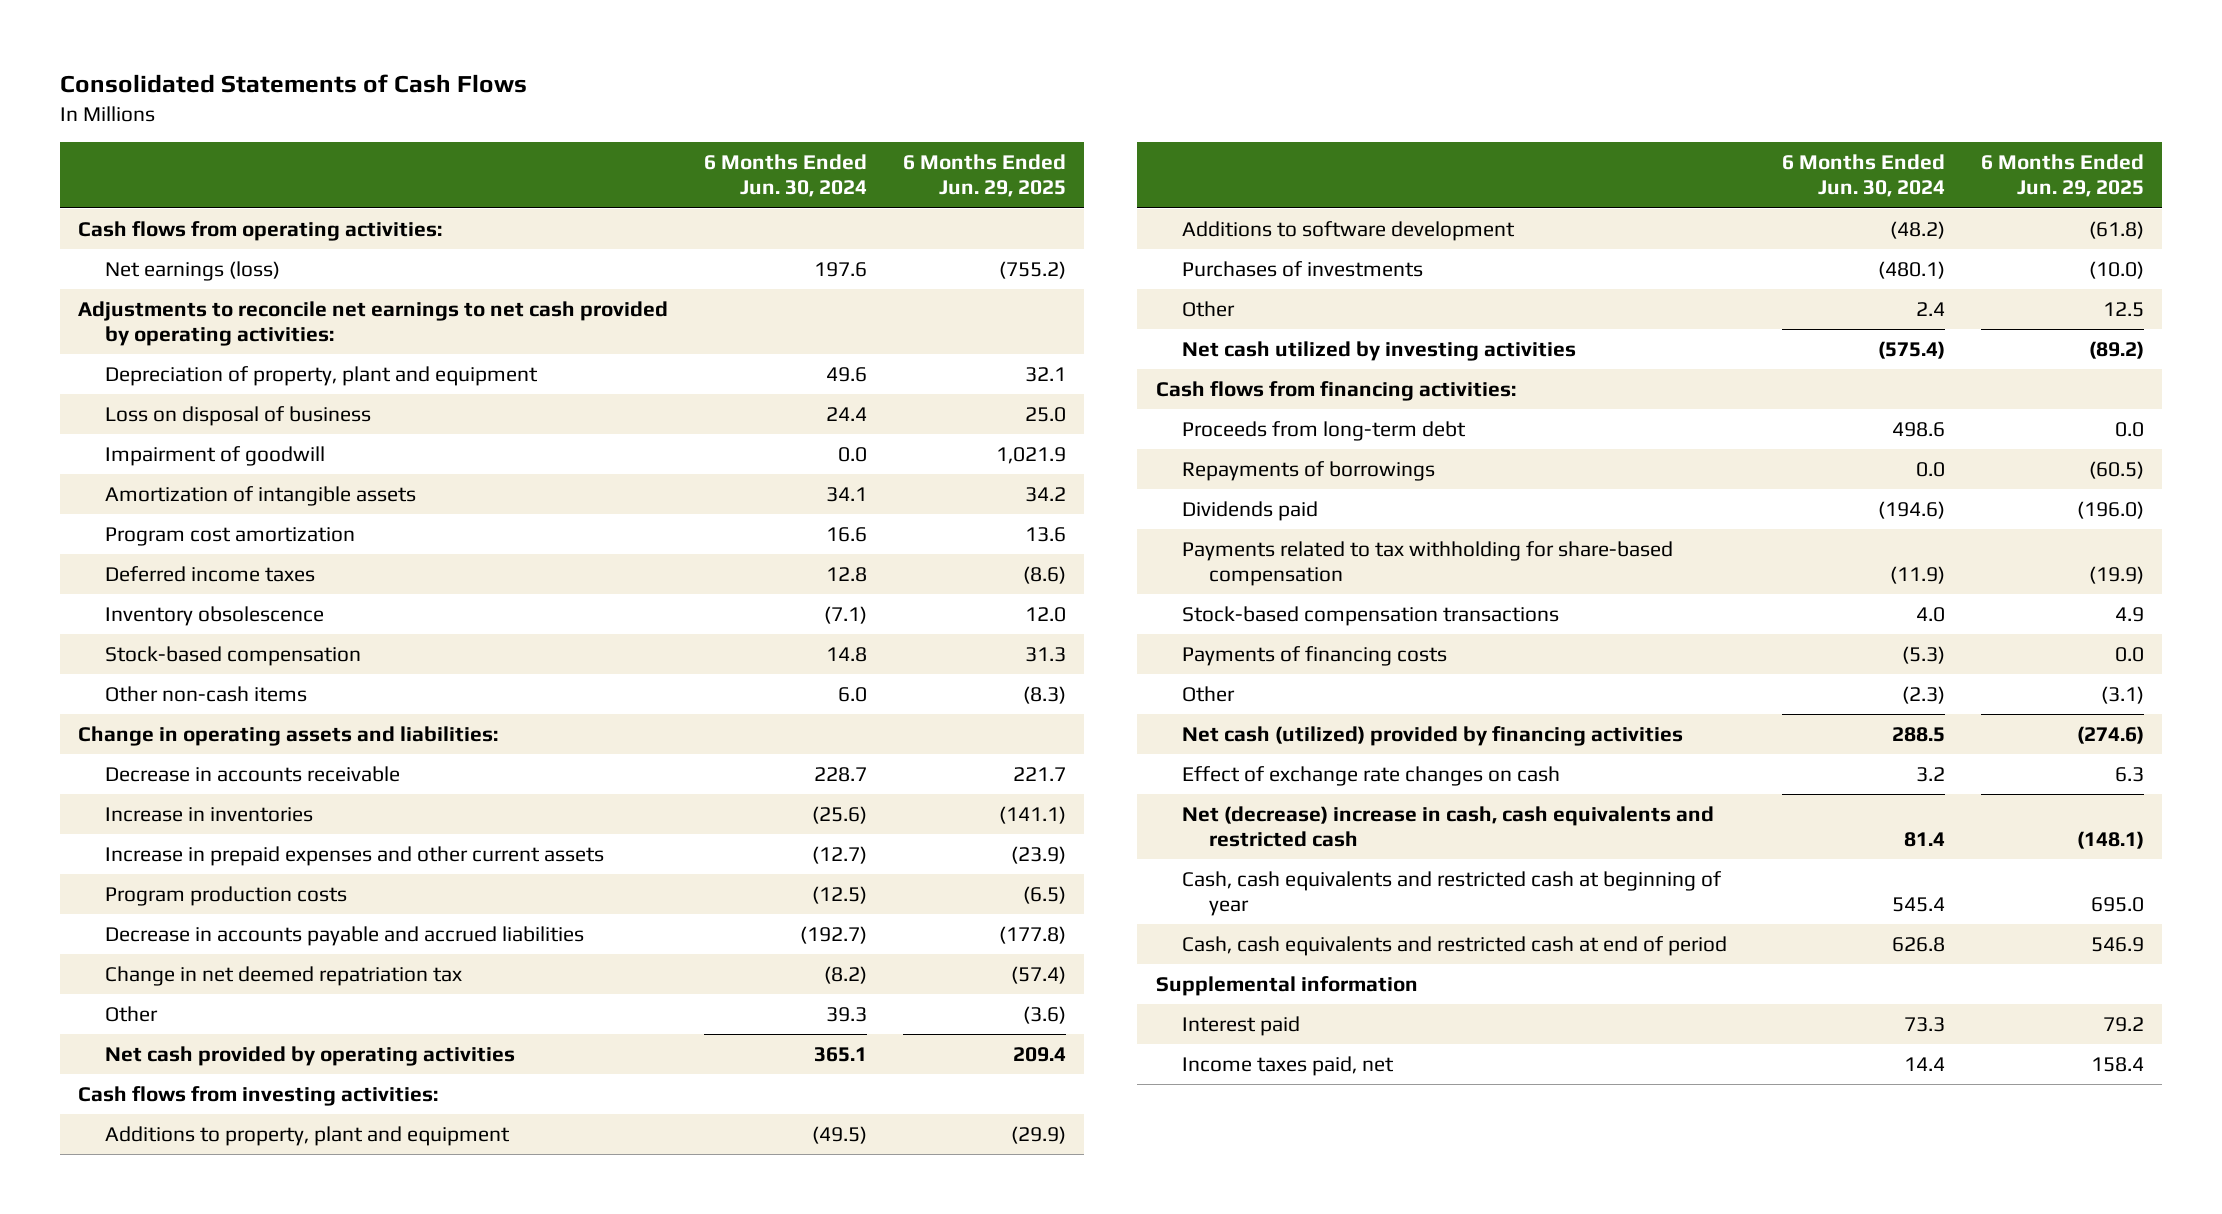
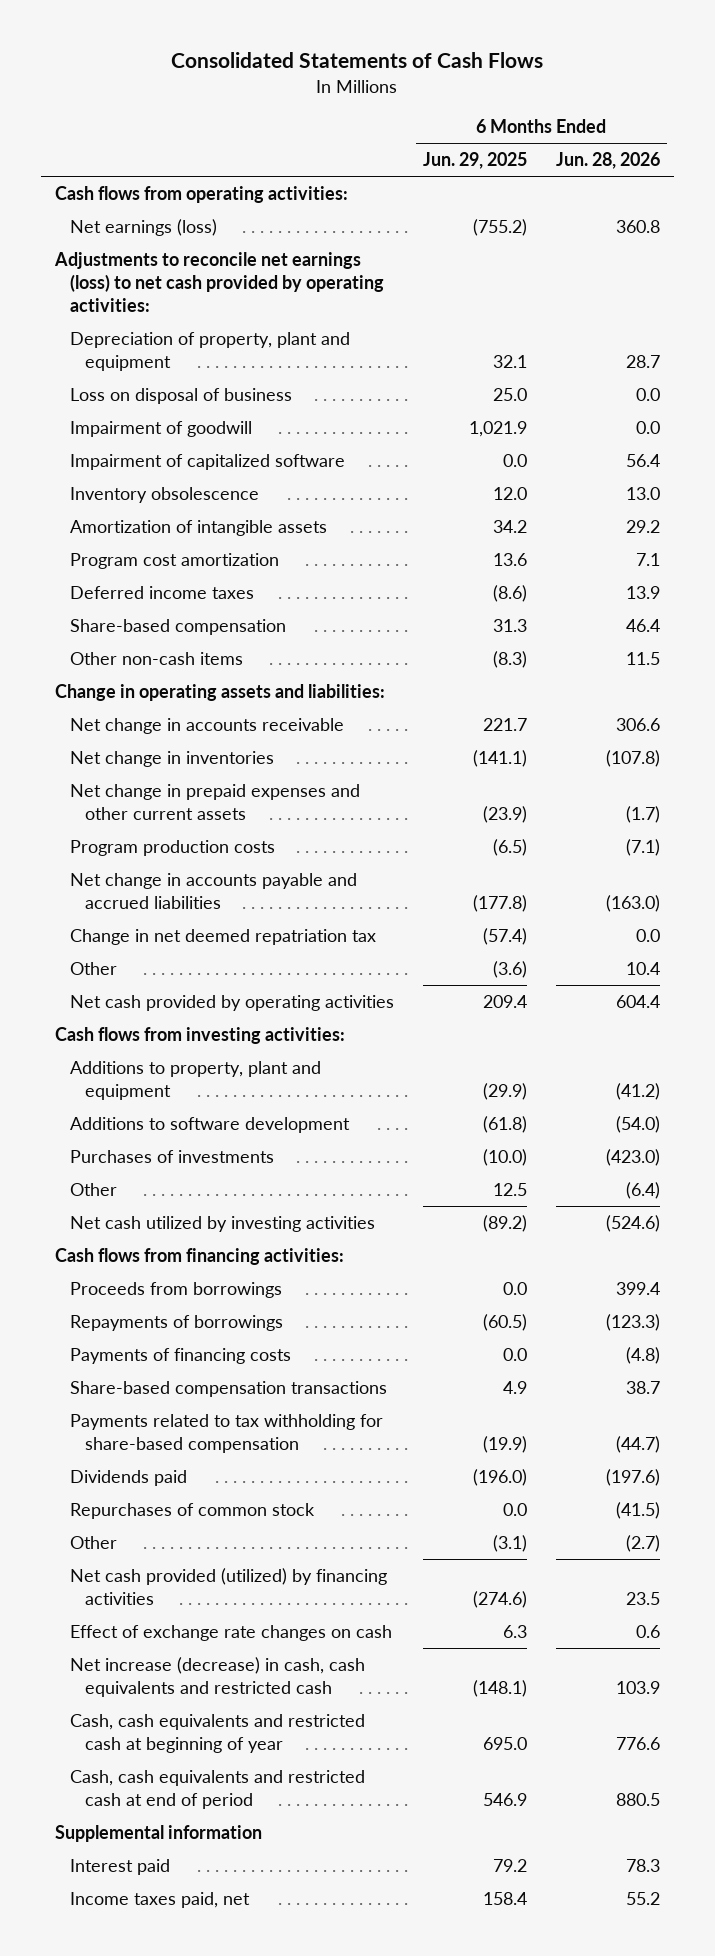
[703,154,867,198] 6 Months Ended Jun. 30, 2024 -> none
none -> [555,152,660,170] Jun. 28, 2026
[77,301,668,346] Adjustments to reconcile net earnings to net cash provided by operating activities: -> [54,251,384,312] Adjustments to reconcile net earnings (loss) to net cash provided by operating activities:
none -> [69,453,345,470] Impairment of capitalized software
[104,606,324,627] Inventory obsolescence -> [69,486,259,503] Inventory obsolescence
[104,646,361,667] Stock-based compensation -> [69,618,286,635] Share-based compensation
[104,766,400,783] Decrease in accounts receivable -> [69,717,344,734] Net change in accounts receivable
[104,807,313,823] Increase in inventories -> [69,750,274,767] Net change in inventories
[104,846,604,867] Increase in prepaid expenses and other current assets -> [69,783,360,820] Net change in prepaid expenses and other current assets
[104,926,584,947] Decrease in accounts payable and accrued liabilities -> [69,872,357,909] Net change in accounts payable and accrued liabilities
[1182,421,1467,442] Proceeds from long-term debt -> [69,1281,282,1298] Proceeds from borrowings
[1182,606,1560,627] Stock-based compensation transactions -> none
none -> [69,1380,387,1397] Share-based compensation transactions
[1182,541,1674,586] Payments related to tax withholding for share-based compensation -> [69,1413,383,1453] Payments related to tax withholding for share-based compensation
[1182,501,1319,522] Dividends paid -> [69,1469,187,1486] Dividends paid
none -> [69,1502,315,1519] Repurchases of common stock
[1182,726,1684,747] Net cash (utilized) provided by financing activities -> [69,1567,387,1605] Net cash provided (utilized) by financing activities
[1182,806,1715,847] Net (decrease) increase in cash, cash equivalents and restricted cash -> [69,1656,365,1697] Net increase (decrease) in cash, cash equivalents and restricted cash

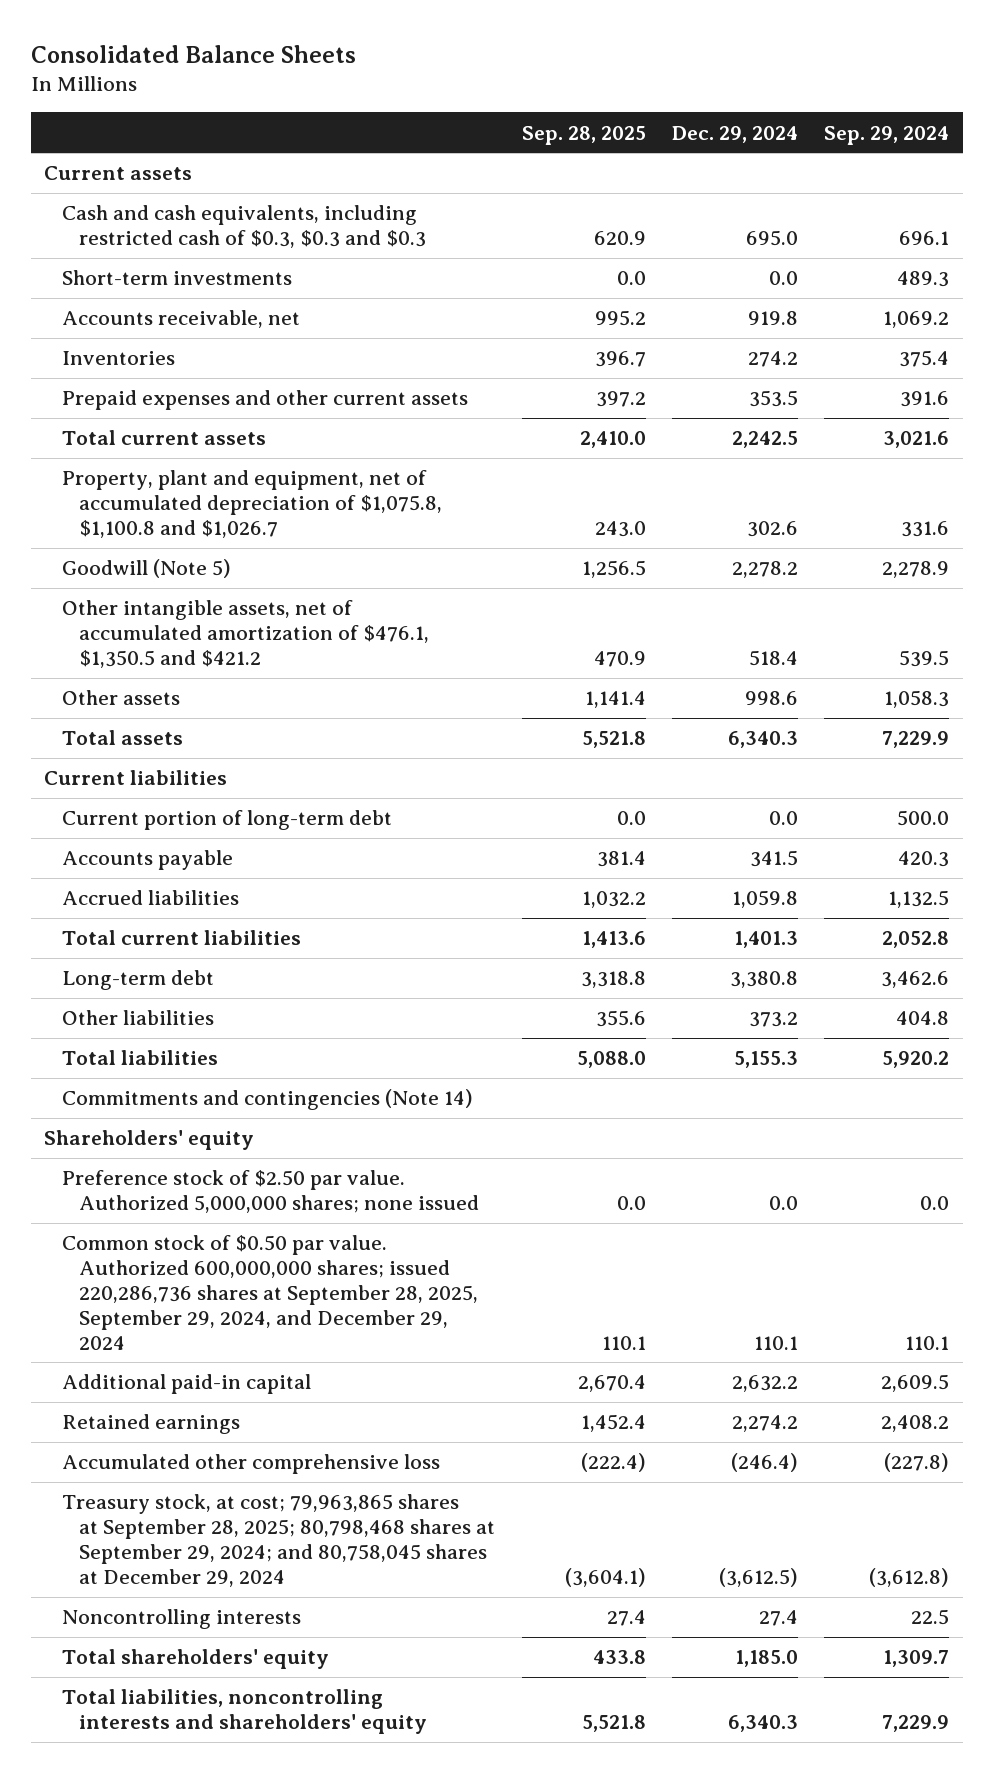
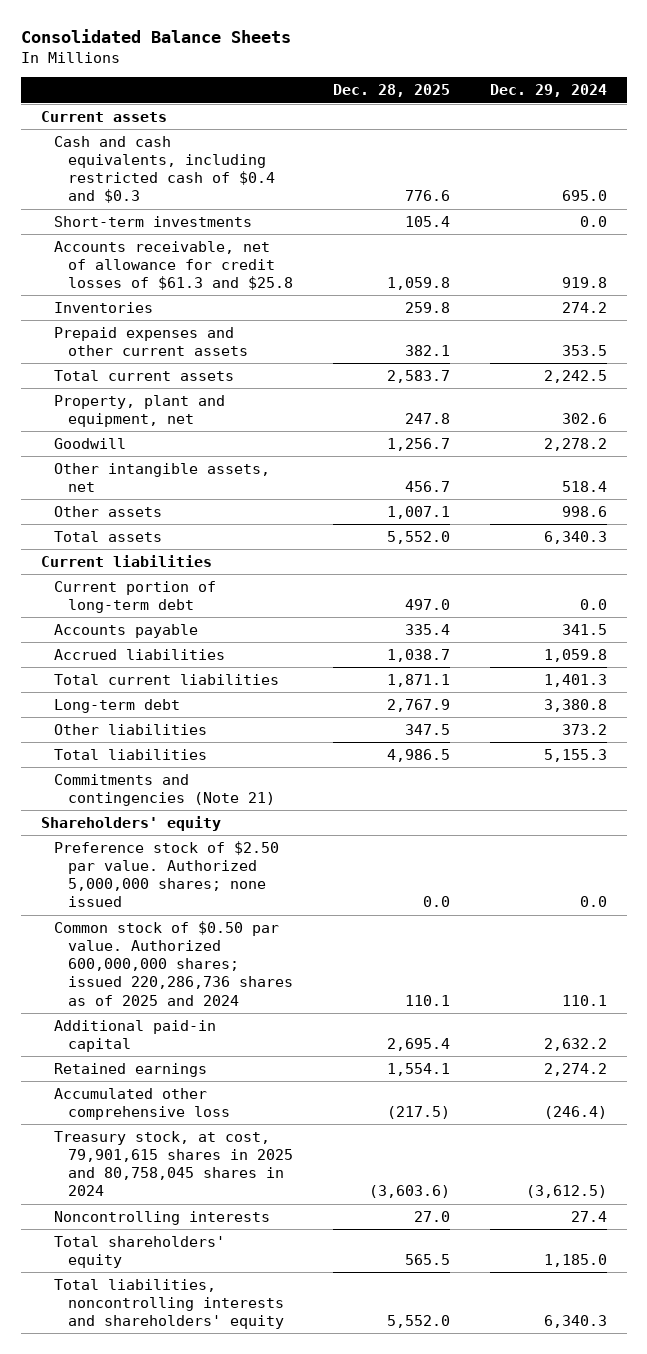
[521,125,646,145] Sep. 28, 2025 -> none
[824,125,950,145] Sep. 29, 2024 -> none
none -> [332,84,450,98] Dec. 28, 2025
[61,205,427,249] Cash and cash equivalents, including restricted cash of $0.3, $0.3 and $0.3 -> [54,135,275,204] Cash and cash equivalents, including restricted cash of $0.4 and $0.3
[61,310,300,329] Accounts receivable, net -> [54,240,293,291] Accounts receivable, net of allowance for credit losses of $61.3 and $25.8
[61,470,443,538] Property, plant and equipment, net of accumulated depreciation of $1,075.8, $1,100.8 and $1,026.7 -> [54,394,226,428] Property, plant and equipment, net
[61,559,231,579] Goodwill (Note 5) -> [54,437,127,449] Goodwill
[61,600,430,668] Other intangible assets, net of accumulated amortization of $476.1, $1,350.5 and $421.2 -> [54,462,271,493] Other intangible assets, net
[61,1089,473,1111] Commitments and contingencies (Note 14) -> [54,773,275,807] Commitments and contingencies (Note 21)
[61,1235,479,1350] Common stock of $0.50 par value. Authorized 600,000,000 shares; issued 220,286,736 shares at September 28, 2025, September 29, 2024, and December 29, 2024 -> [54,920,293,1006] Common stock of $0.50 par value. Authorized 600,000,000 shares; issued 220,286,736 shares as of 2025 and 2024
[61,1494,496,1587] Treasury stock, at cost; 79,963,865 shares at September 28, 2025; 80,798,468 shares at September 29, 2024; and 80,758,045 shares at December 29, 2024 -> [54,1130,293,1197] Treasury stock, at cost, 79,901,615 shares in 2025 and 80,758,045 shares in 2024

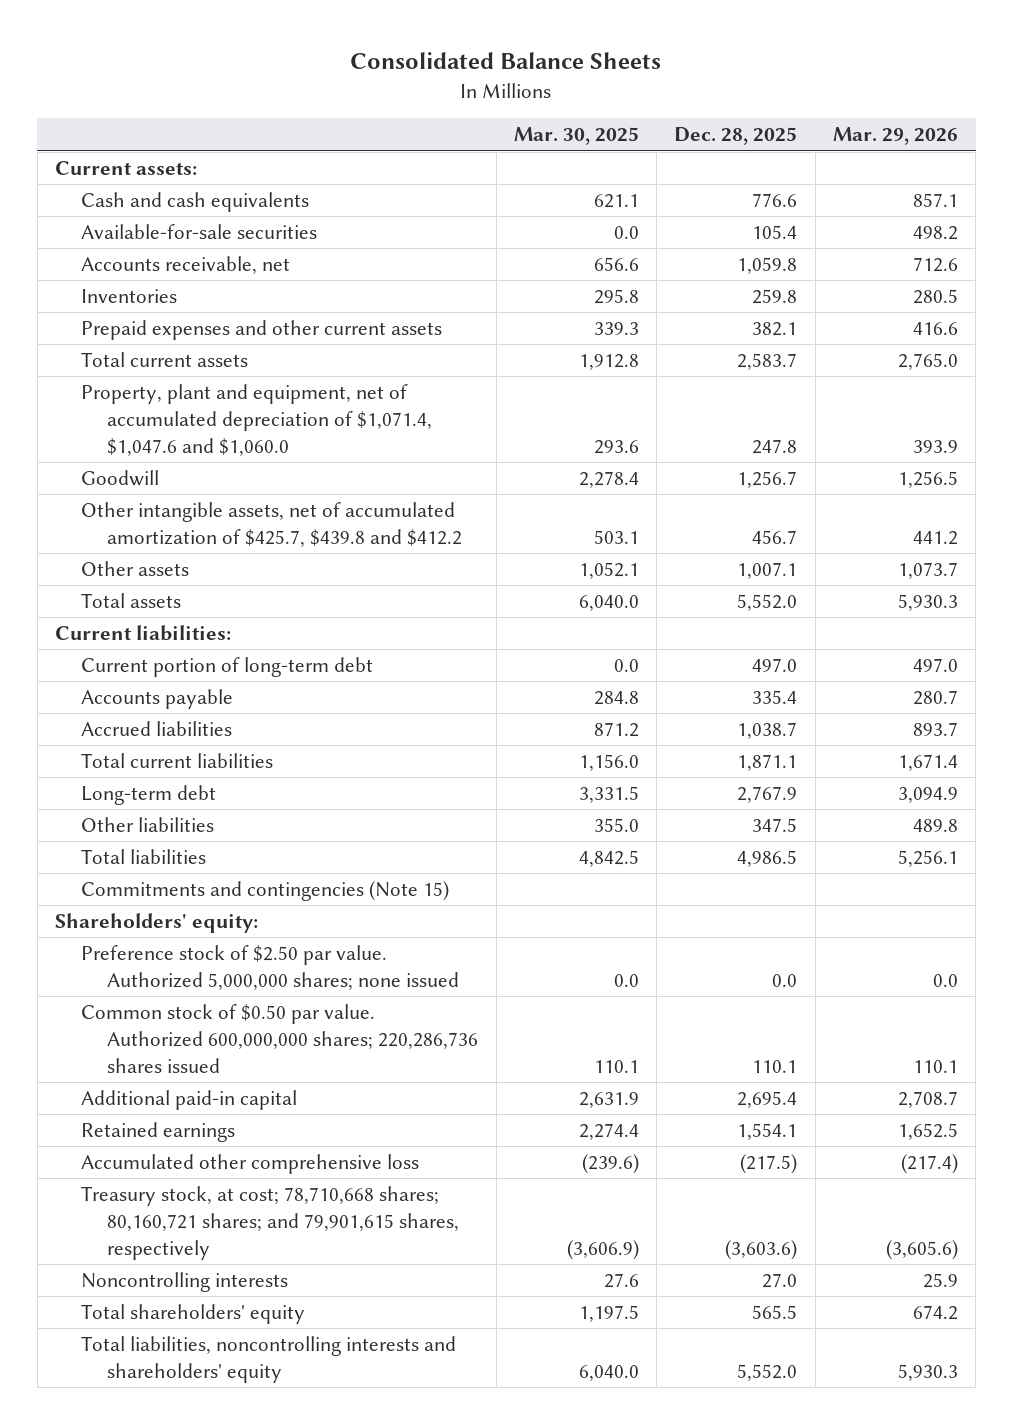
[489,84,607,98] Dec. 29, 2024 -> none
none -> [513,127,639,146] Mar. 30, 2025
none -> [832,127,958,146] Mar. 29, 2026
[40,110,167,122] Current assets -> [54,161,197,176] Current assets:
[54,135,275,204] Cash and cash equivalents, including restricted cash of $0.4 and $0.3 -> [81,192,310,213] Cash and cash equivalents
[54,215,253,227] Short-term investments -> [81,224,318,240] Available-for-sale securities
[54,240,293,291] Accounts receivable, net of allowance for credit losses of $61.3 and $25.8 -> [81,256,291,275] Accounts receivable, net
[54,394,226,428] Property, plant and equipment, net -> [81,384,433,456] Property, plant and equipment, net of accumulated depreciation of $1,071.4, $1,047.6 and $1,060.0
[54,462,271,493] Other intangible assets, net -> [81,502,463,547] Other intangible assets, net of accumulated amortization of $425.7, $439.8 and $412.2
[40,554,212,567] Current liabilities -> [54,625,231,642] Current liabilities:
[54,773,275,807] Commitments and contingencies (Note 21) -> [81,881,450,902] Commitments and contingencies (Note 15)
[40,815,221,831] Shareholders' equity -> [54,913,258,934] Shareholders' equity:
[54,920,293,1006] Common stock of $0.50 par value. Authorized 600,000,000 shares; issued 220,286,736 shares as of 2025 and 2024 -> [81,1004,479,1073] Common stock of $0.50 par value. Authorized 600,000,000 shares; 220,286,736 shares issued
[54,1130,293,1197] Treasury stock, at cost, 79,901,615 shares in 2025 and 80,758,045 shares in 2024 -> [81,1186,460,1260] Treasury stock, at cost; 78,710,668 shares; 80,160,721 shares; and 79,901,615 shares, respectively

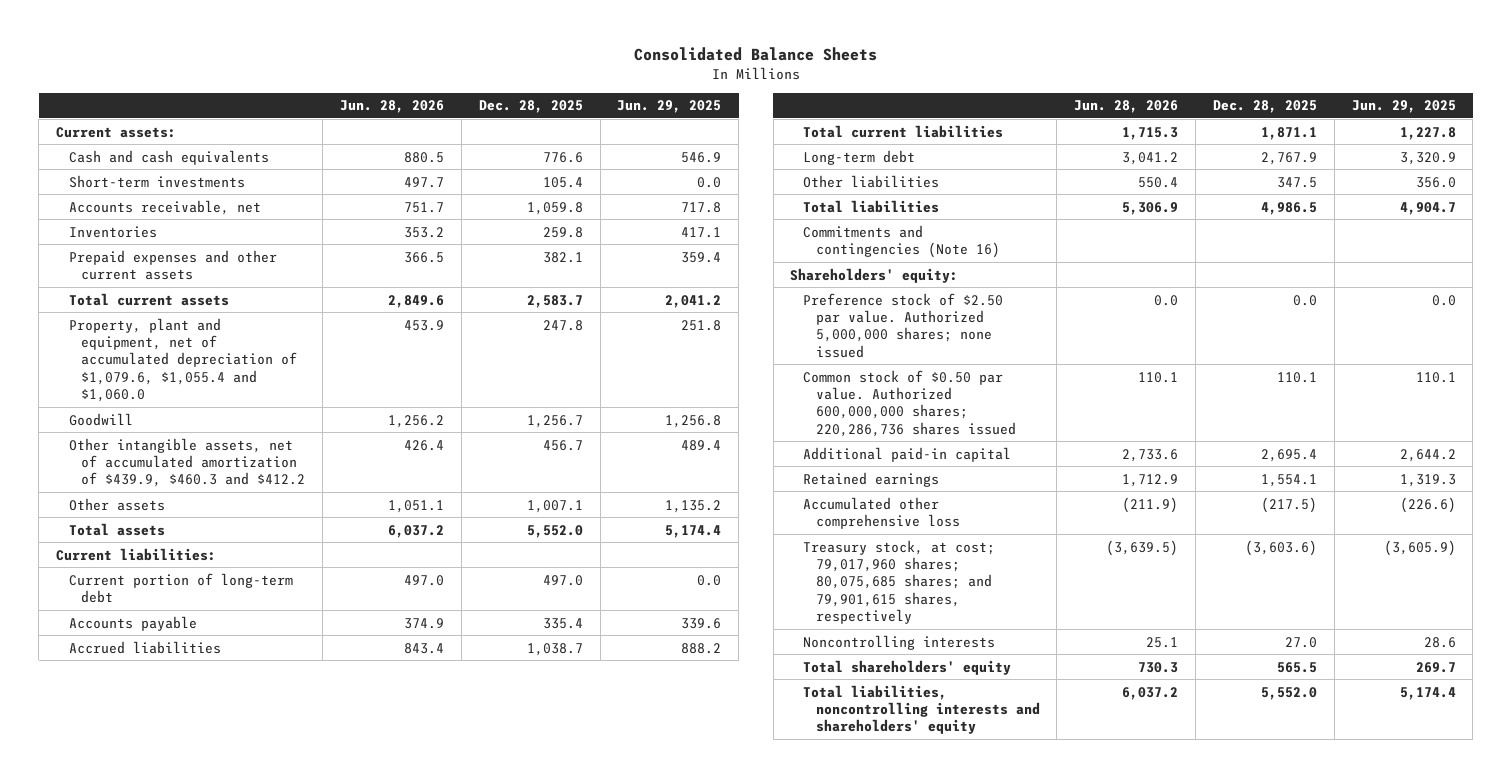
[513,127,639,146] Mar. 30, 2025 -> none
[832,127,958,146] Mar. 29, 2026 -> none
none -> [340,100,445,114] Jun. 28, 2026
none -> [617,100,722,114] Jun. 29, 2025
[81,224,318,240] Available-for-sale securities -> [68,174,245,188] Short-term investments
[81,384,433,456] Property, plant and equipment, net of accumulated depreciation of $1,071.4, $1,047.6 and $1,060.0 -> [68,317,298,402] Property, plant and equipment, net of accumulated depreciation of $1,079.6, $1,055.4 and $1,060.0
[81,502,463,547] Other intangible assets, net of accumulated amortization of $425.7, $439.8 and $412.2 -> [68,437,306,488] Other intangible assets, net of accumulated amortization of $439.9, $460.3 and $412.2
[81,881,450,902] Commitments and contingencies (Note 15) -> [803,224,1000,258] Commitments and contingencies (Note 16)
[81,1186,460,1260] Treasury stock, at cost; 78,710,668 shares; 80,160,721 shares; and 79,901,615 shares, respectively -> [803,539,996,624] Treasury stock, at cost; 79,017,960 shares; 80,075,685 shares; and 79,901,615 shares, respectively

